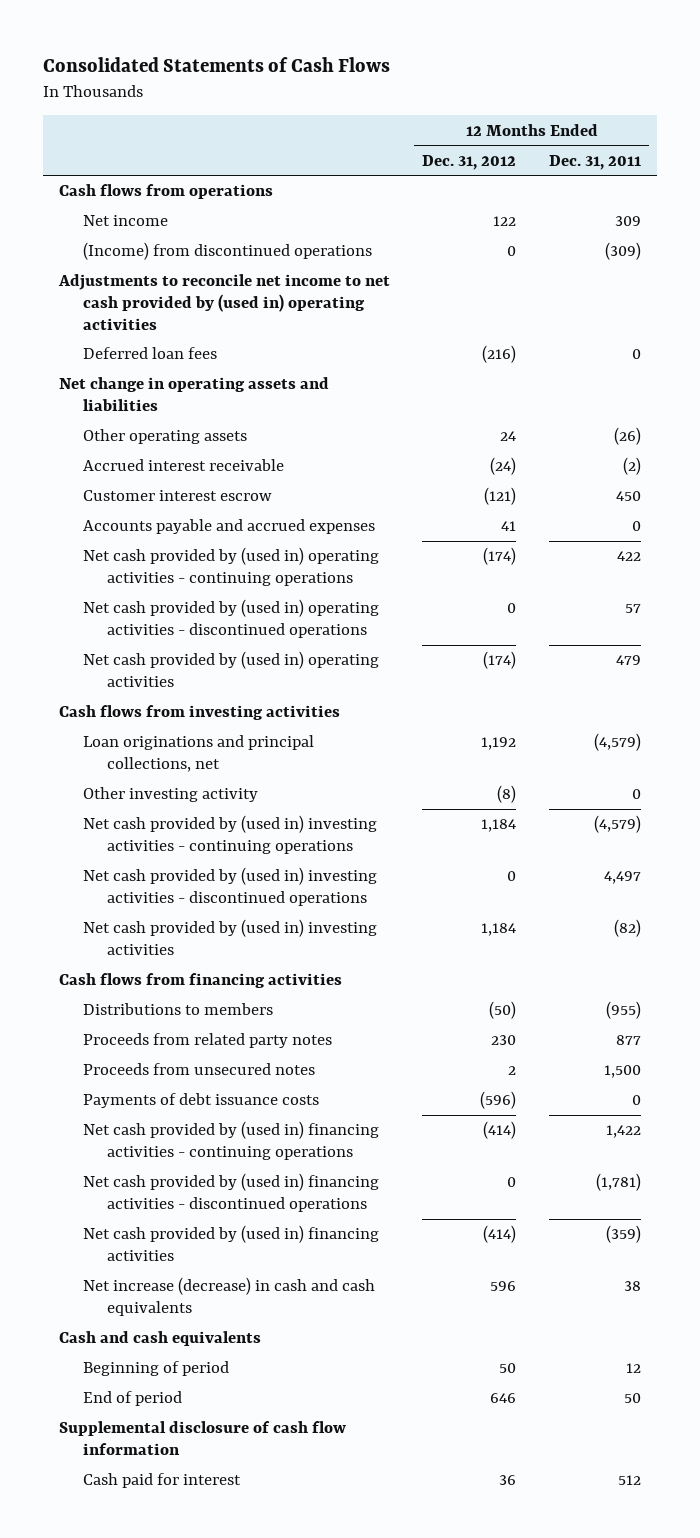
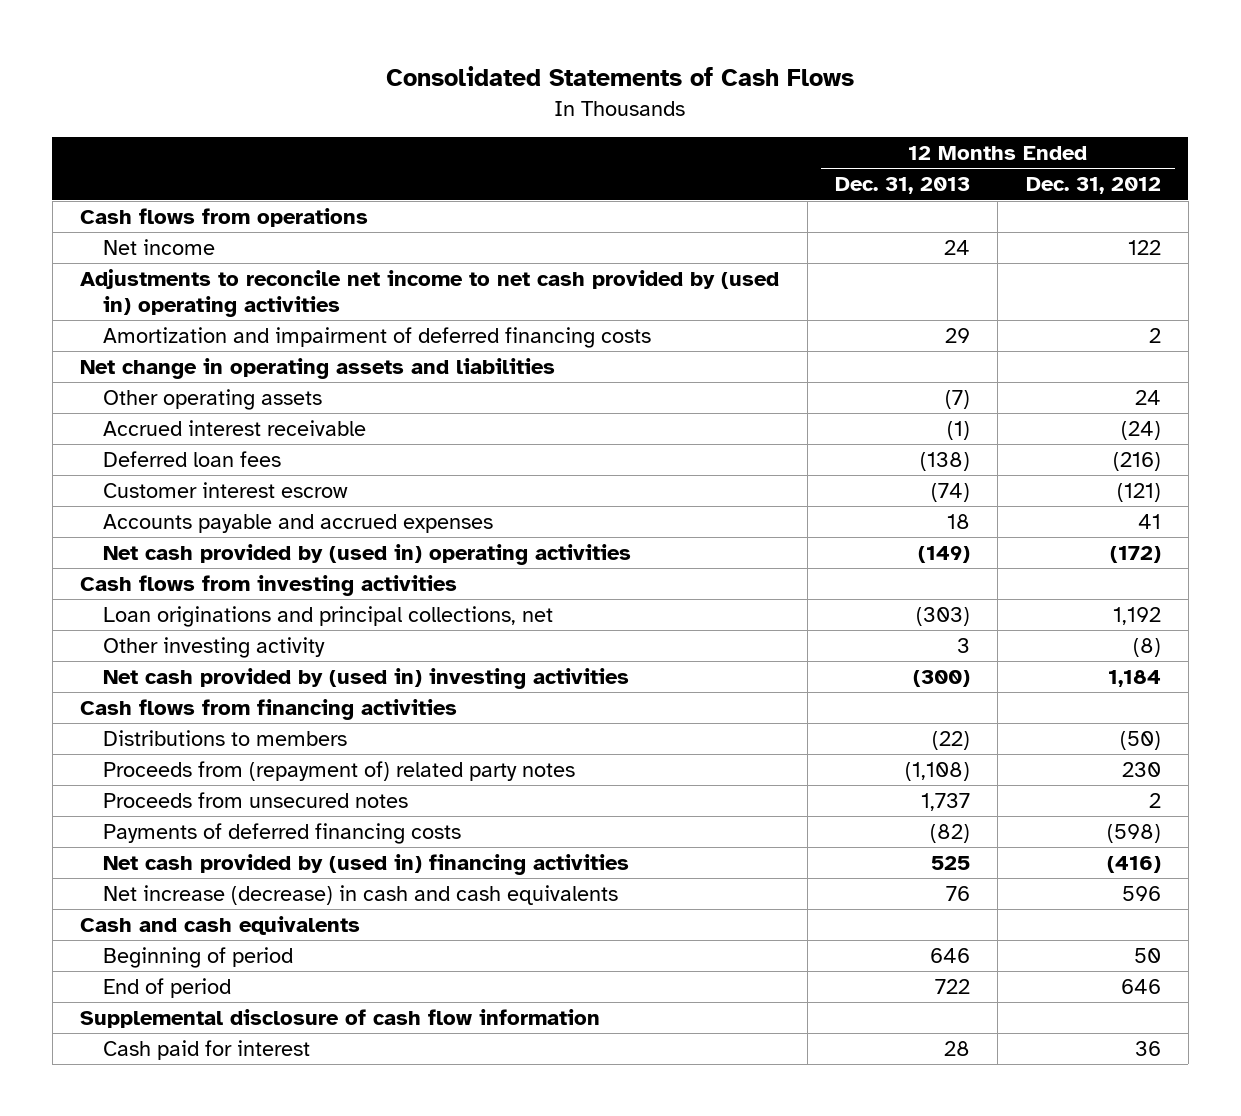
[548,154,641,170] Dec. 31, 2011 -> none
none -> [834,177,970,195] Dec. 31, 2013
[83,242,373,261] (Income) from discontinued operations -> none
none -> [103,326,652,348] Amortization and impairment of deferred financing costs
[83,347,218,360] Deferred loan fees -> [103,450,282,467] Deferred loan fees
[83,599,380,638] Net cash provided by (used in) operating activities - discontinued operations -> none
[83,651,380,687] Net cash provided by (used in) operating activities -> none
[83,547,380,586] Net cash provided by (used in) operating activities - continuing operations -> [103,543,632,565] Net cash provided by (used in) operating activities
[483,547,517,566] (174) -> [1109,545,1161,563] (172)
[83,815,378,854] Net cash provided by (used in) investing activities - continuing operations -> none
[83,867,378,906] Net cash provided by (used in) investing activities - discontinued operations -> none
[83,1033,333,1049] Proceeds from related party notes -> [103,760,576,781] Proceeds from (repayment of) related party notes
[83,1173,380,1212] Net cash provided by (used in) financing activities - discontinued operations -> none
[83,1225,380,1261] Net cash provided by (used in) financing activities -> none
[83,1093,320,1109] Payments of debt issuance costs -> [103,822,462,844] Payments of deferred financing costs
[480,1091,517,1110] (596) -> [1106,823,1161,843] (598)
[83,1121,380,1160] Net cash provided by (used in) financing activities - continuing operations -> [103,853,630,875] Net cash provided by (used in) financing activities
[483,1121,517,1140] (414) -> [1106,855,1161,873] (416)

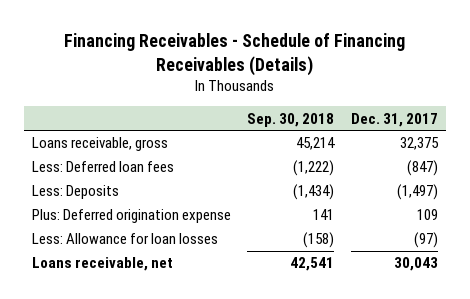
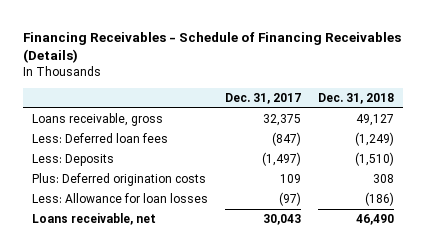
[247,112,335,127] Sep. 30, 2018 -> none
none -> [318,92,395,104] Dec. 31, 2018
[31,209,231,224] Plus: Deferred origination expense -> [31,173,206,187] Plus: Deferred origination costs

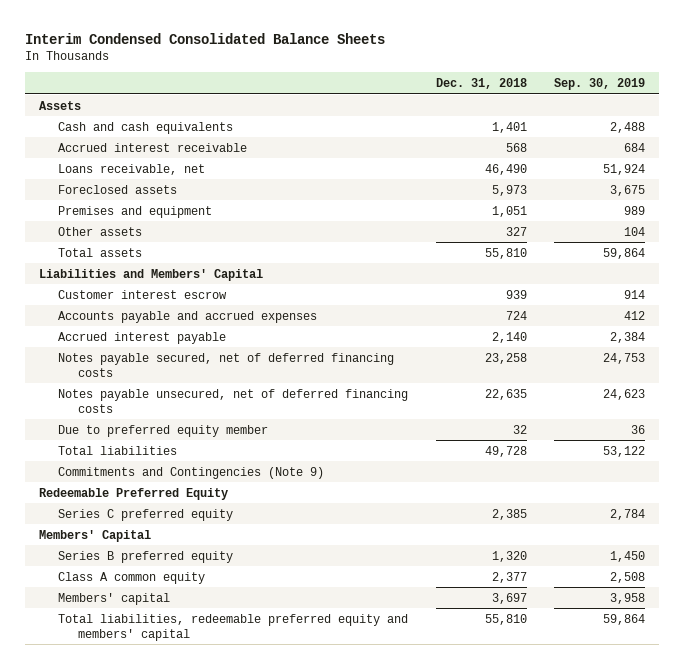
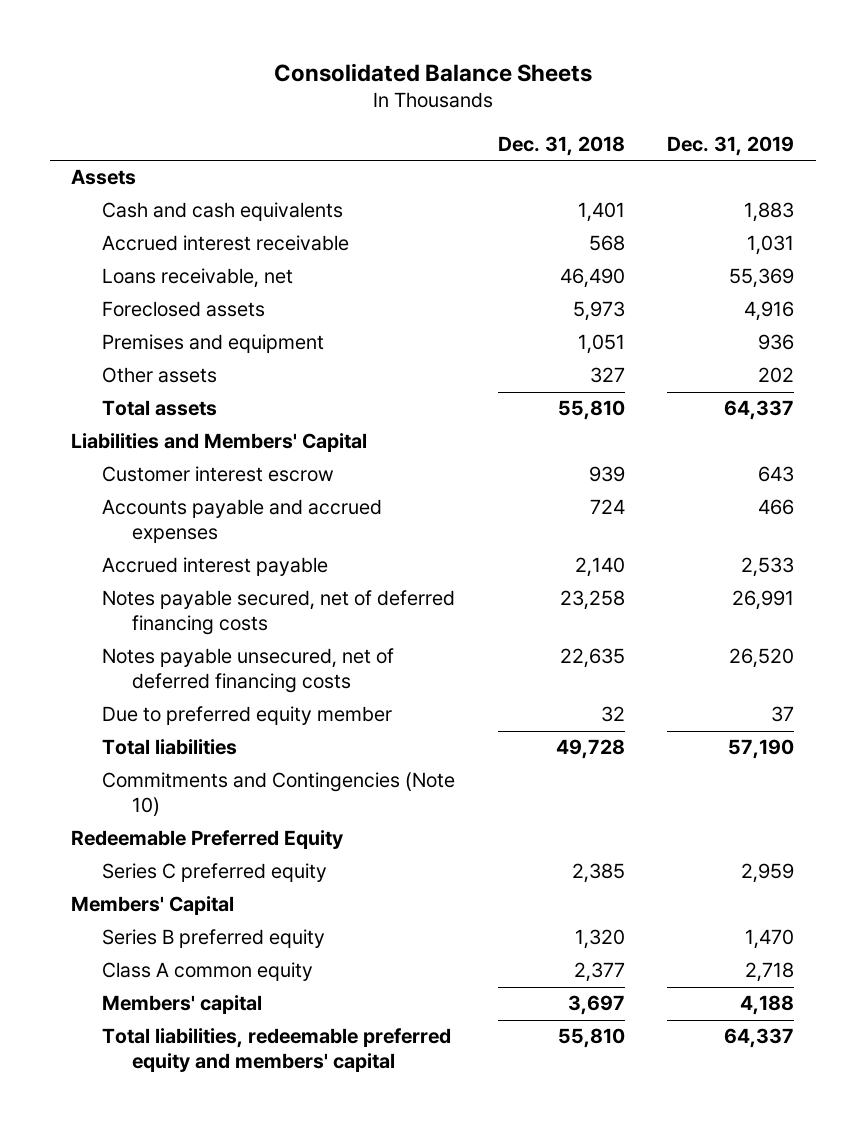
[24,32,385,44] Interim Condensed Consolidated Balance Sheets -> [273,62,592,82] Consolidated Balance Sheets
[554,77,646,90] Sep. 30, 2019 -> none
none -> [667,135,795,156] Dec. 31, 2019
[58,466,325,479] Commitments and Contingencies (Note 9) -> [101,772,455,817] Commitments and Contingencies (Note 10)

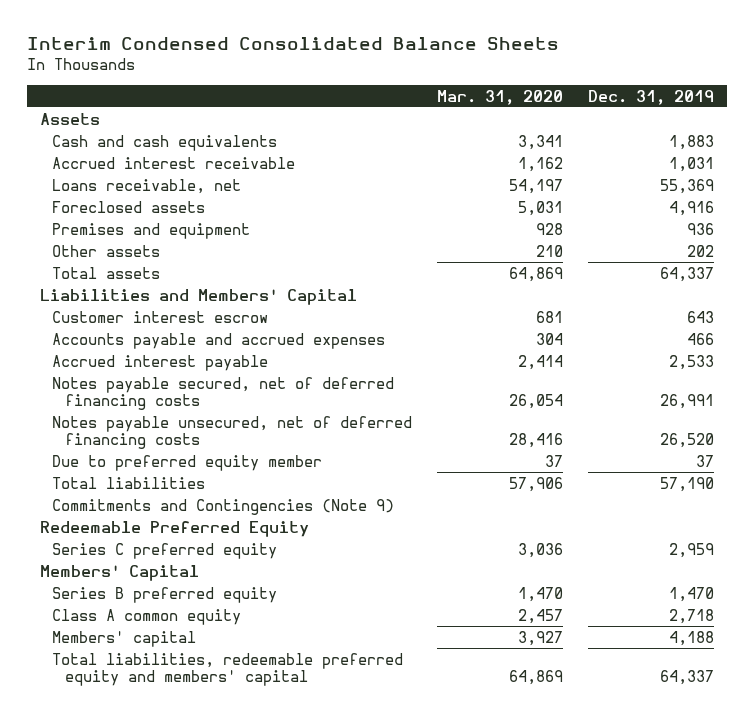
[273,62,592,82] Consolidated Balance Sheets -> [27,37,560,51] Interim Condensed Consolidated Balance Sheets
[497,135,625,156] Dec. 31, 2018 -> none
none -> [437,89,564,105] Mar. 31, 2020
[101,772,455,817] Commitments and Contingencies (Note 10) -> [52,498,395,515] Commitments and Contingencies (Note 9)

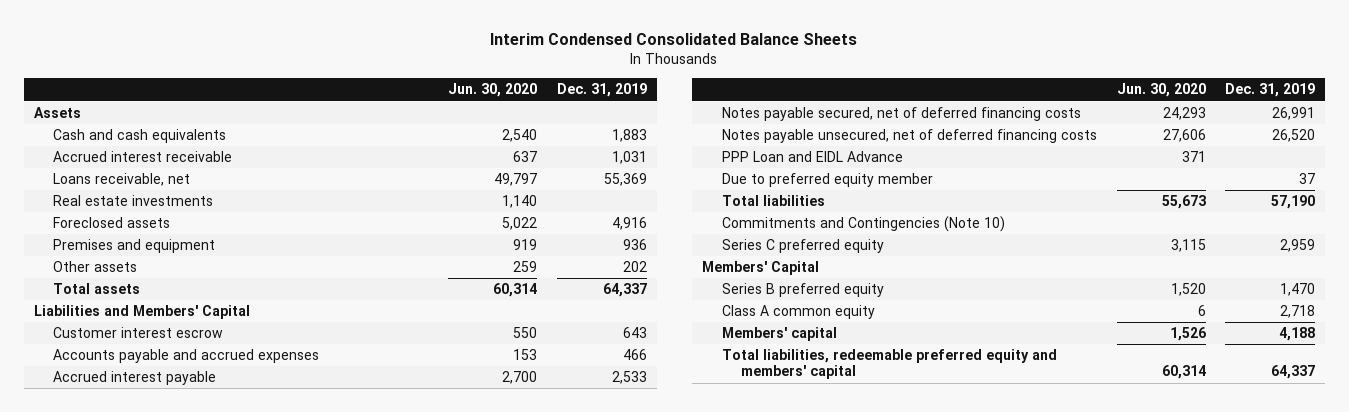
[437,89,564,105] Mar. 31, 2020 -> none
none -> [448,83,538,98] Jun. 30, 2020
none -> [53,195,214,207] Real estate investments
none -> [721,151,903,163] PPP Loan and EIDL Advance
[39,520,309,537] Redeemable Preferred Equity -> none
[52,498,395,515] Commitments and Contingencies (Note 9) -> [721,216,1005,233] Commitments and Contingencies (Note 10)

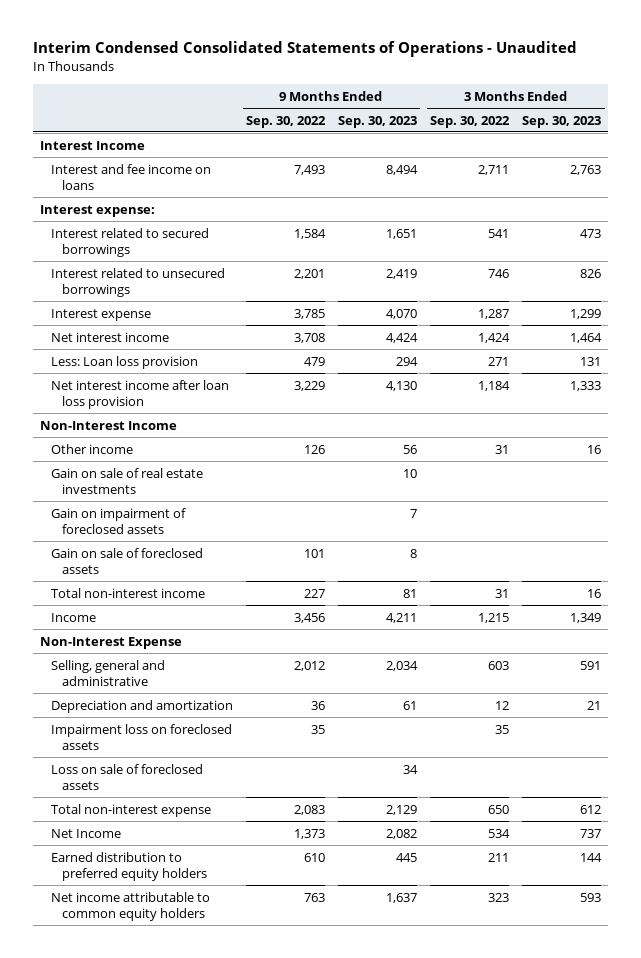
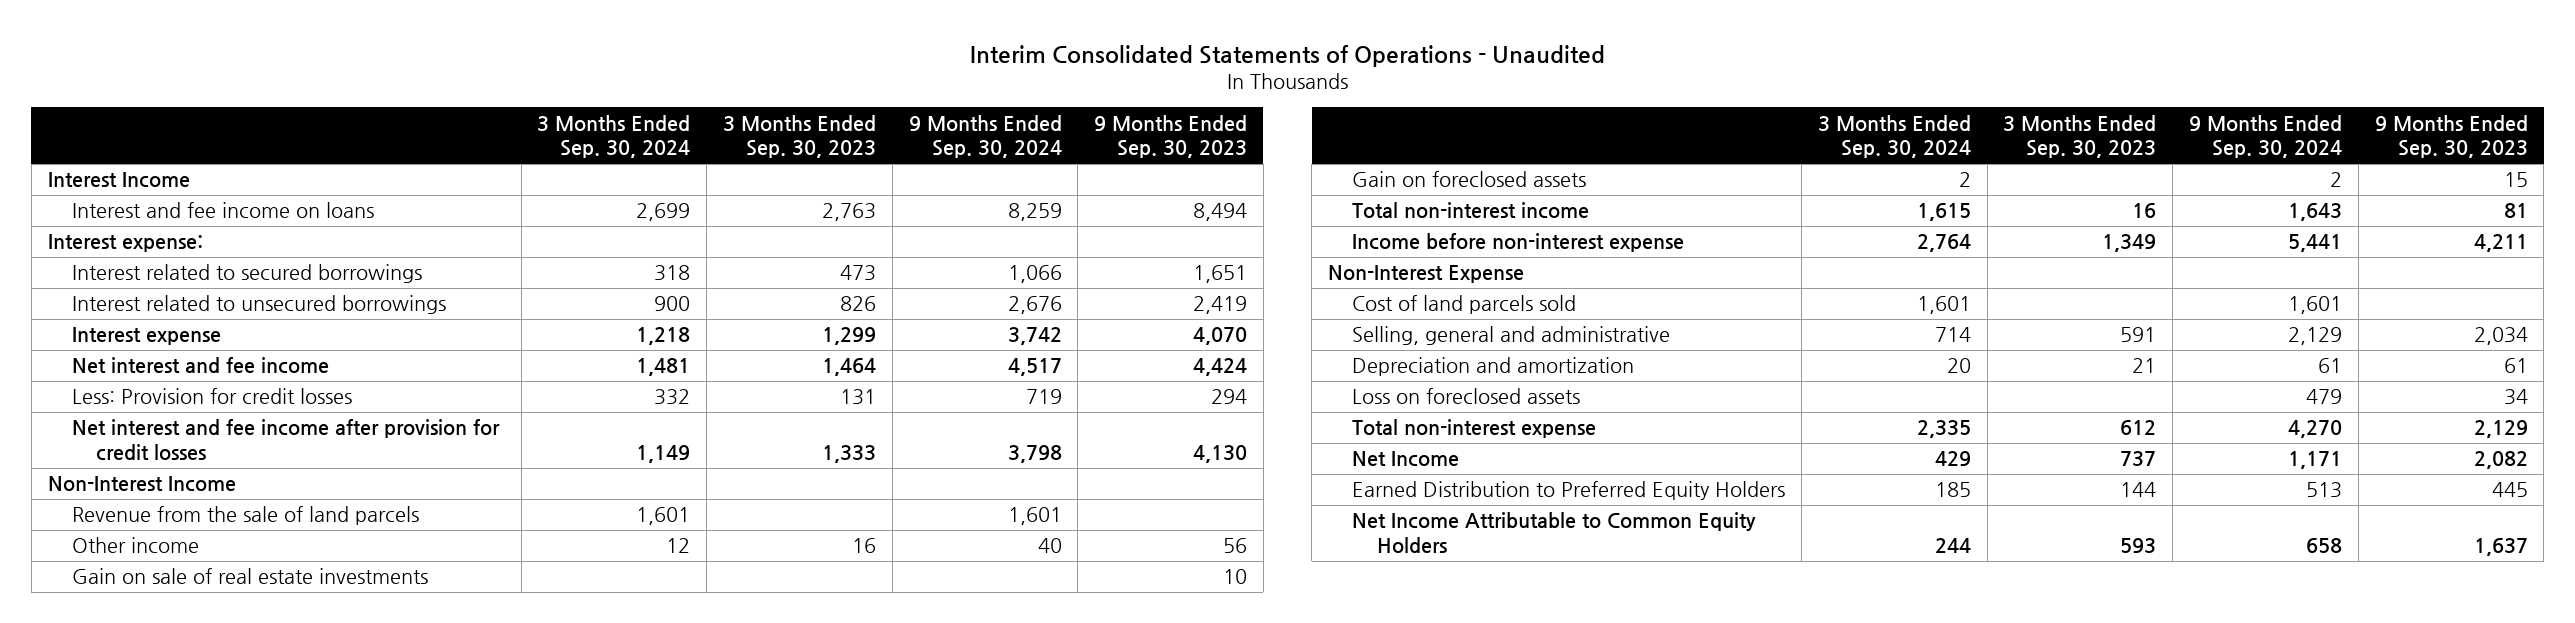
[33,41,578,58] Interim Condensed Consolidated Statements of Operations - Unaudited -> [969,44,1605,67] Interim Consolidated Statements of Operations - Unaudited
[245,115,326,128] Sep. 30, 2022 -> none
[430,115,511,128] Sep. 30, 2022 -> none
none -> [537,114,691,159] 3 Months Ended Sep. 30, 2024
none -> [908,114,1062,159] 9 Months Ended Sep. 30, 2024
[50,331,169,342] Net interest income -> [71,357,329,375] Net interest and fee income
[50,355,198,369] Less: Loan loss provision -> [71,388,352,405] Less: Provision for credit losses
[50,379,229,409] Net interest income after loan loss provision -> [71,419,500,462] Net interest and fee income after provision for credit losses
none -> [71,506,419,526] Revenue from the sale of land parcels
[50,507,186,534] Gain on impairment of foreclosed assets -> none
[50,547,203,574] Gain on sale of foreclosed assets -> [1352,171,1587,188] Gain on foreclosed assets
[410,548,418,558] 8 -> [2503,172,2528,188] 15
[50,612,96,622] Income -> [1352,233,1685,253] Income before non-interest expense
none -> [1352,295,1577,315] Cost of land parcels sold
[50,723,232,750] Impairment loss on foreclosed assets -> none
[50,763,203,790] Loss on sale of foreclosed assets -> [1352,388,1581,405] Loss on foreclosed assets
[50,851,207,881] Earned distribution to preferred equity holders -> [1352,481,1786,501] Earned Distribution to Preferred Equity Holders
[50,891,210,921] Net income attributable to common equity holders -> [1352,512,1757,554] Net Income Attributable to Common Equity Holders

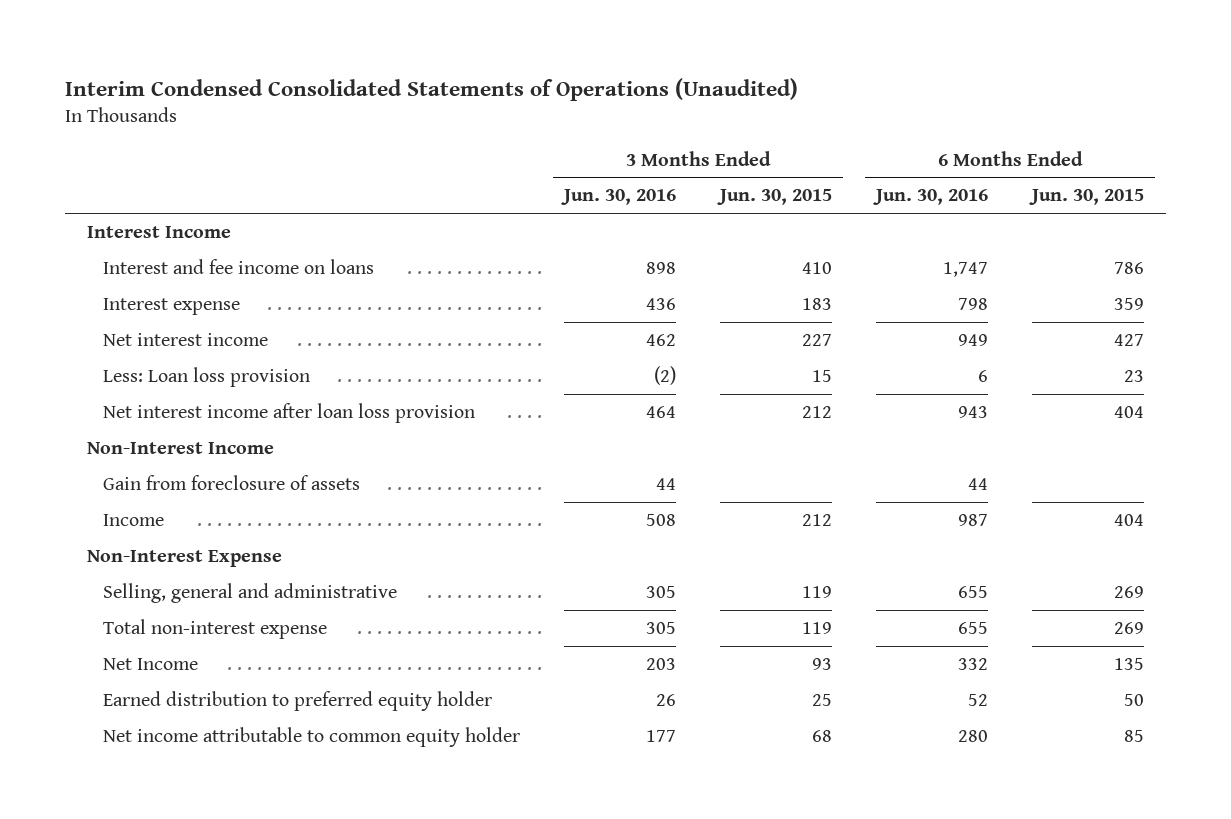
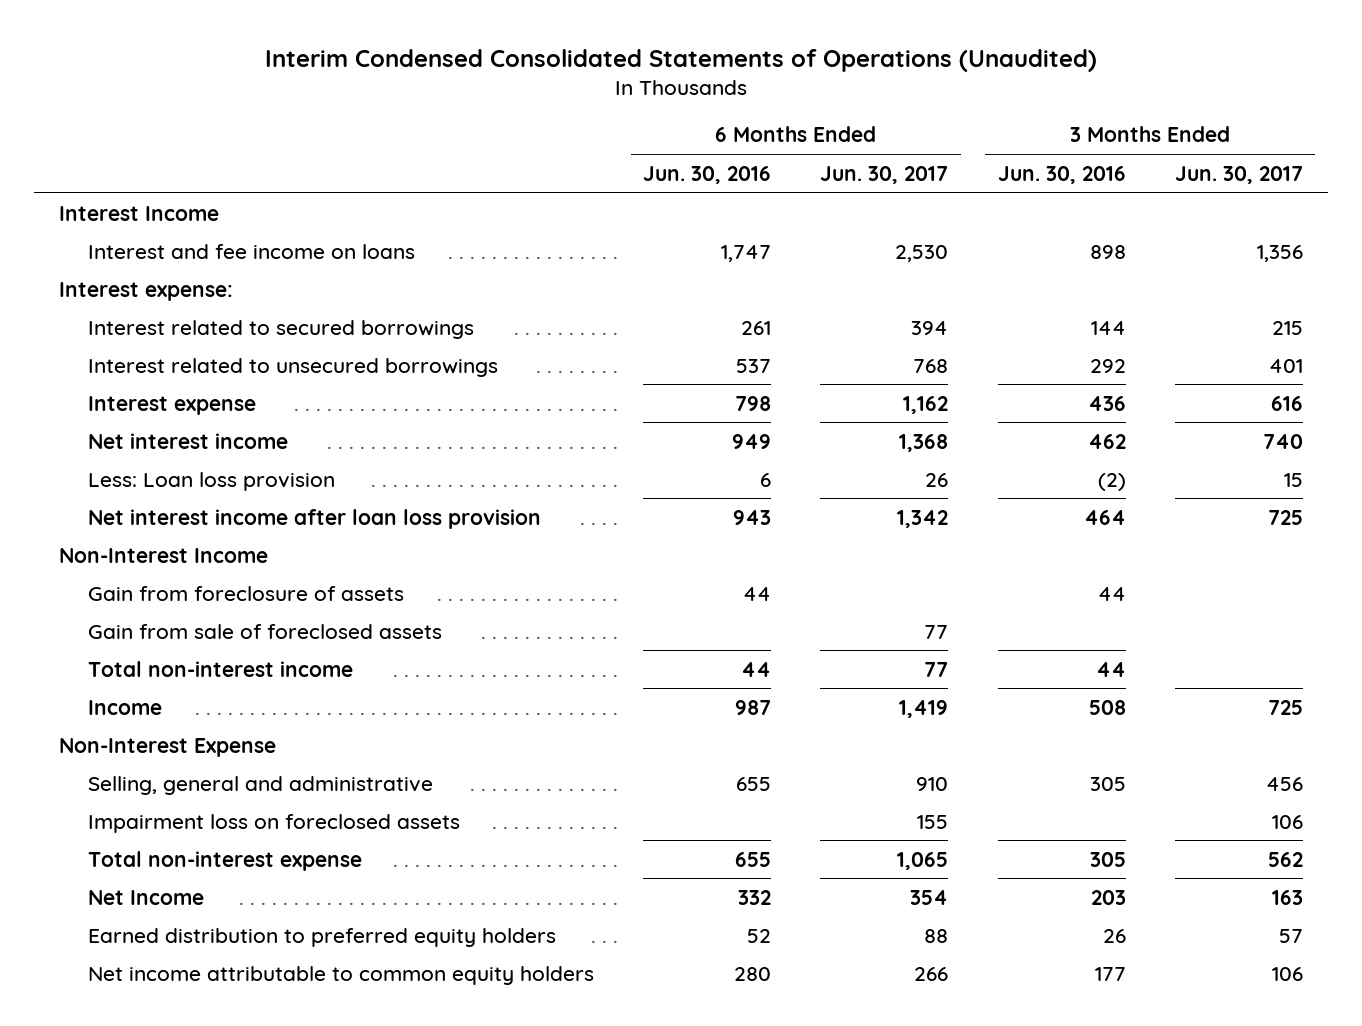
[717,189,833,206] Jun. 30, 2015 -> none
[1029,189,1145,206] Jun. 30, 2015 -> none
none -> [820,165,949,184] Jun. 30, 2017
none -> [1174,165,1303,184] Jun. 30, 2017
none -> [58,281,233,301] Interest expense:
none -> [87,319,474,339] Interest related to secured borrowings
none -> [87,357,498,377] Interest related to unsecured borrowings
none -> [87,623,442,639] Gain from sale of foreclosed assets
none -> [87,660,353,677] Total non-interest income
none -> [87,813,460,833] Impairment loss on foreclosed assets
[103,690,493,711] Earned distribution to preferred equity holder -> [87,927,556,947] Earned distribution to preferred equity holders
[103,726,521,747] Net income attributable to common equity holder -> [87,965,594,985] Net income attributable to common equity holders

